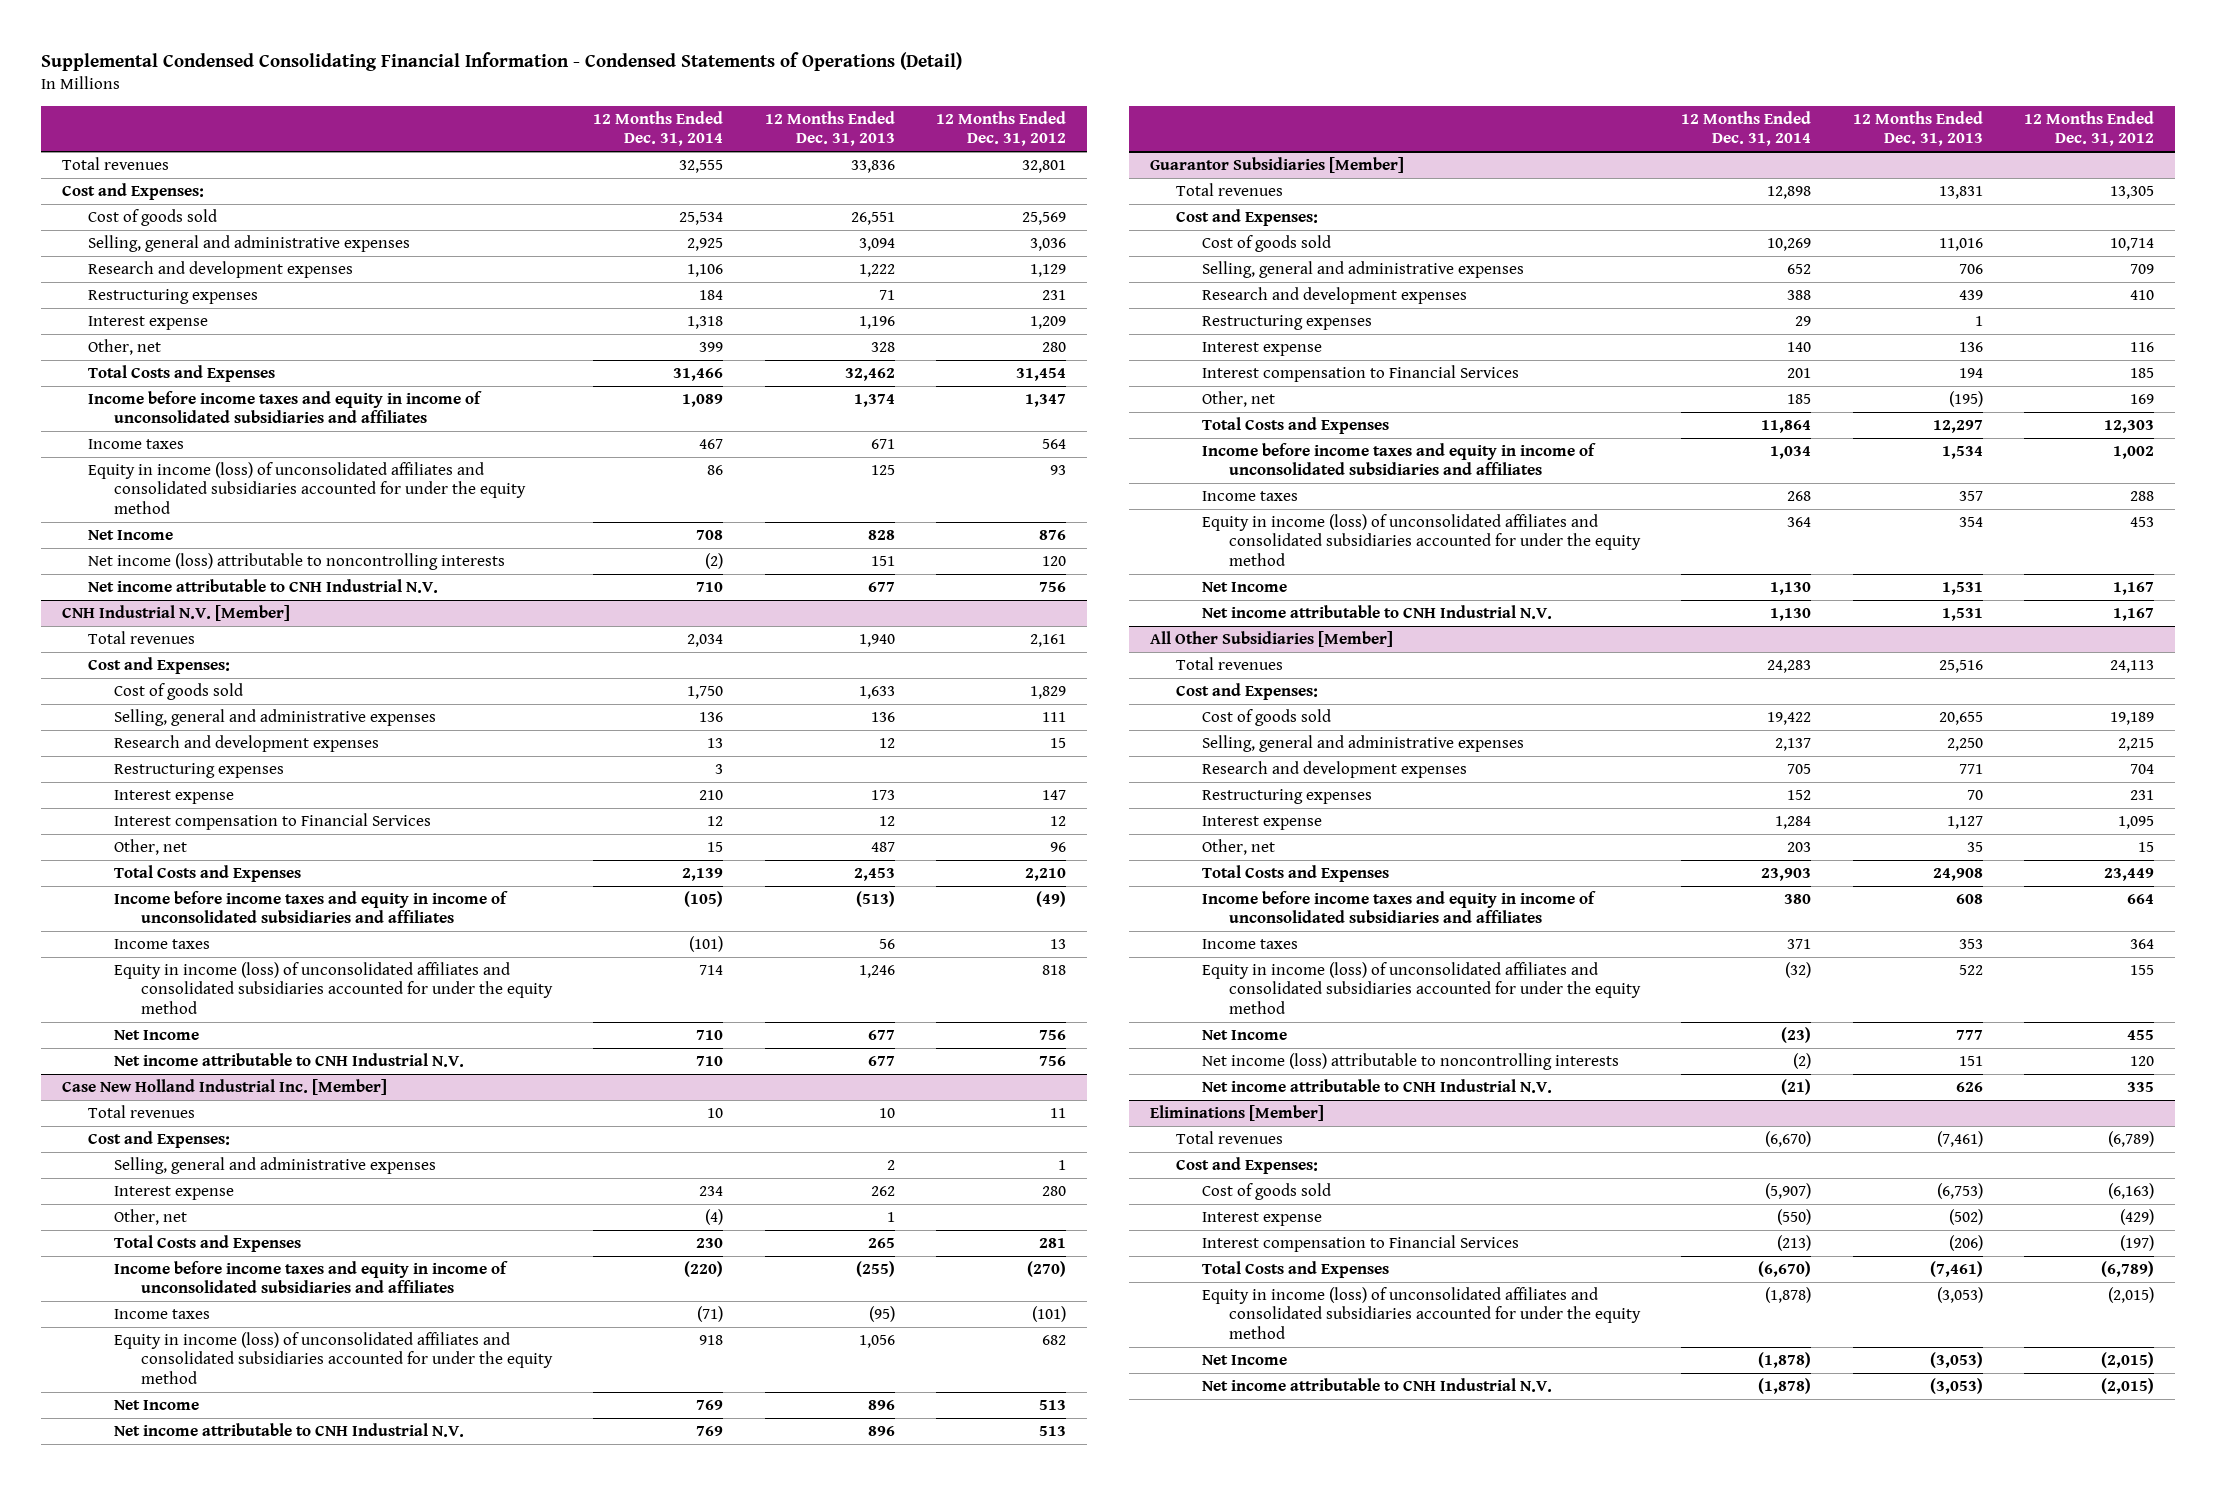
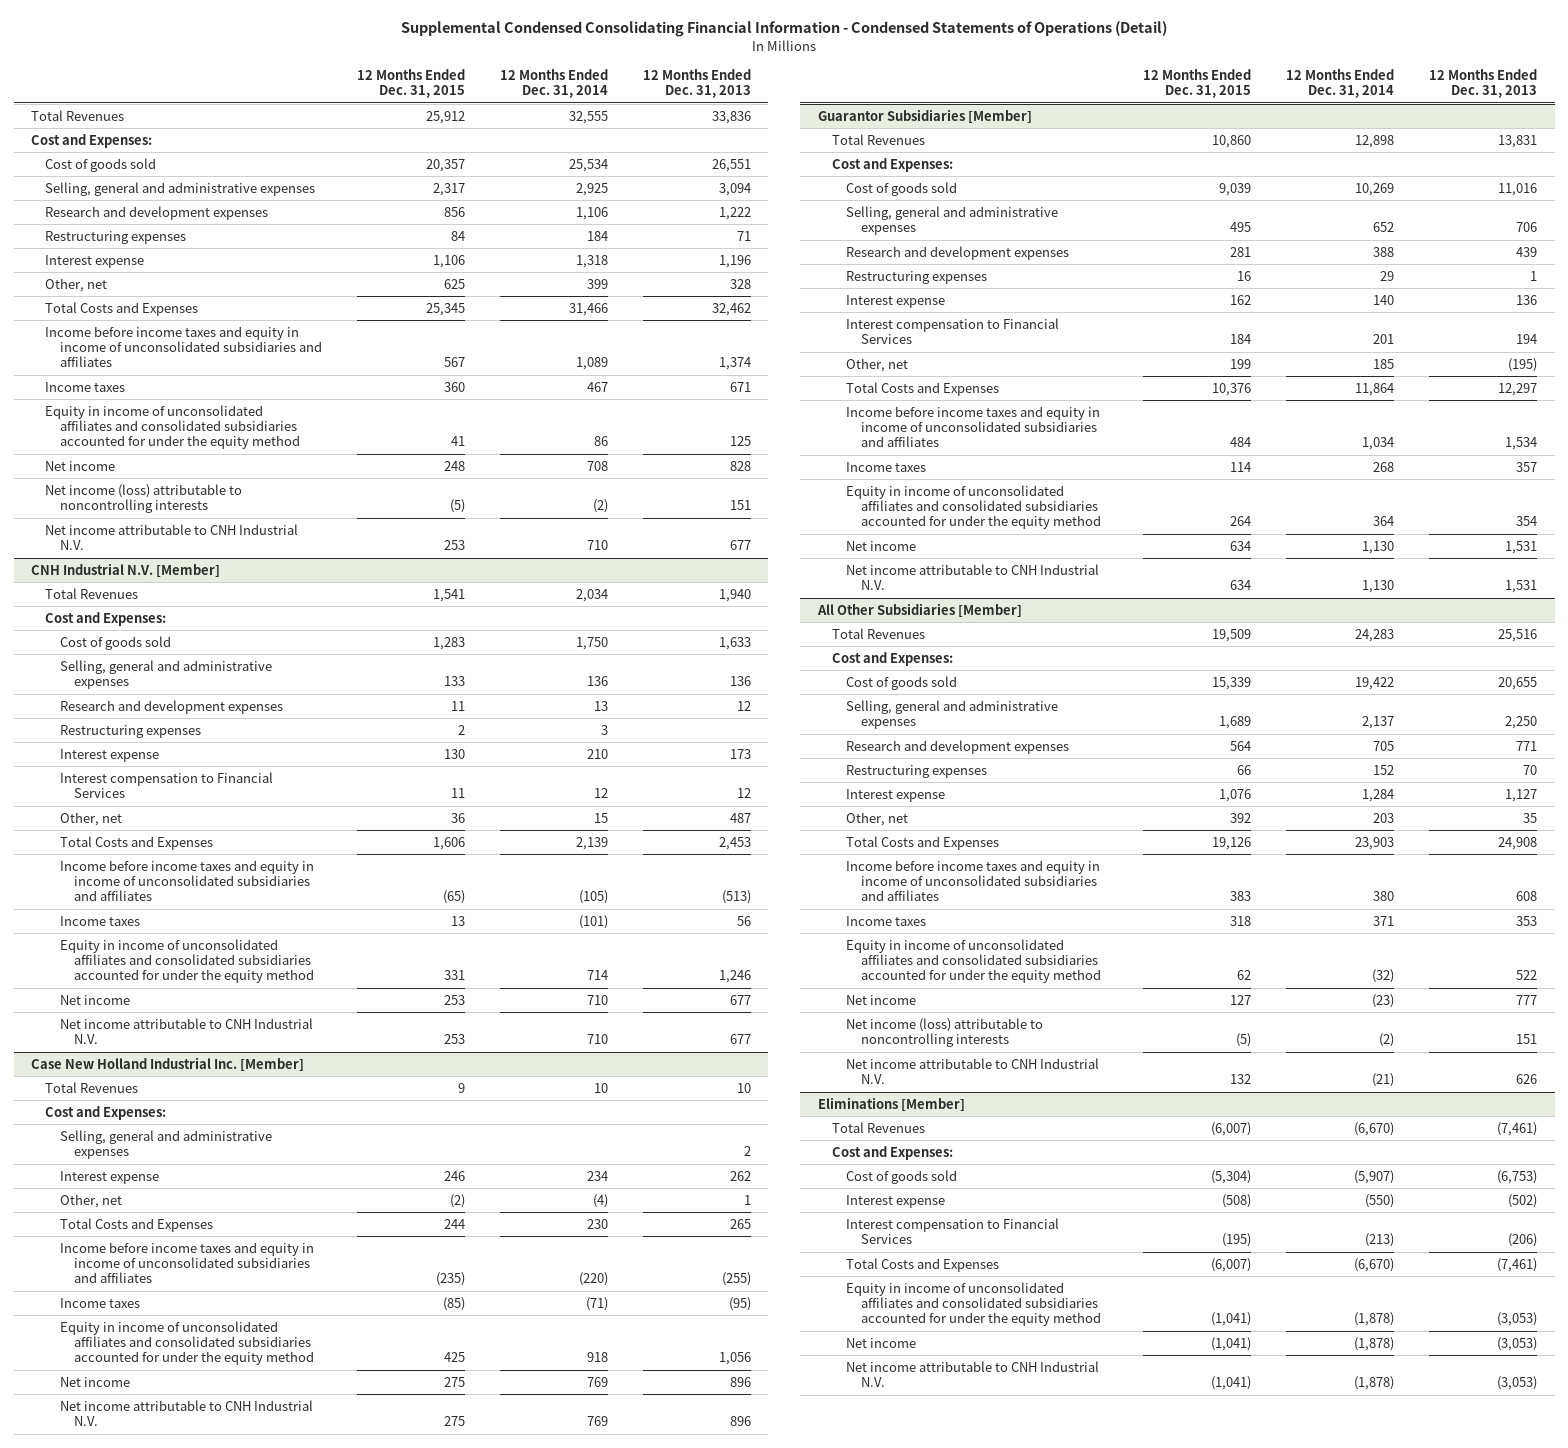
[936,111,1067,147] 12 Months Ended Dec. 31, 2012 -> none
none -> [356,69,465,99] 12 Months Ended Dec. 31, 2015
[61,157,169,171] Total revenues -> [31,109,125,121] Total Revenues
[88,462,527,514] Equity in income (loss) of unconsolidated affiliates and consolidated subsidiaries accounted for under the equity method -> [45,404,300,449] Equity in income of unconsolidated affiliates and consolidated subsidiaries accounted for under the equity method
[88,530,174,541] Net Income -> [45,460,116,471] Net income
[88,631,196,645] Total revenues -> [45,587,139,599] Total Revenues
[114,962,553,1014] Equity in income (loss) of unconsolidated affiliates and consolidated subsidiaries accounted for under the equity method -> [59,938,315,983] Equity in income of unconsolidated affiliates and consolidated subsidiaries accounted for under the equity method
[114,1030,200,1041] Net Income -> [59,994,130,1005] Net income
[88,1105,196,1119] Total revenues -> [45,1081,139,1093] Total Revenues
[114,1332,553,1384] Equity in income (loss) of unconsolidated affiliates and consolidated subsidiaries accounted for under the equity method -> [59,1320,315,1365] Equity in income of unconsolidated affiliates and consolidated subsidiaries accounted for under the equity method
[114,1400,200,1411] Net Income -> [59,1376,130,1387] Net income
[1176,183,1284,197] Total revenues -> [831,133,925,145] Total Revenues
[1202,514,1641,566] Equity in income (loss) of unconsolidated affiliates and consolidated subsidiaries accounted for under the equity method -> [846,484,1101,529] Equity in income of unconsolidated affiliates and consolidated subsidiaries accounted for under the equity method
[1202,582,1288,593] Net Income -> [846,540,917,551] Net income
[1176,657,1284,671] Total revenues -> [831,627,925,639] Total Revenues
[1202,962,1641,1014] Equity in income (loss) of unconsolidated affiliates and consolidated subsidiaries accounted for under the equity method -> [846,938,1101,983] Equity in income of unconsolidated affiliates and consolidated subsidiaries accounted for under the equity method
[1202,1030,1288,1041] Net Income -> [846,994,917,1005] Net income
[1176,1131,1284,1145] Total revenues -> [831,1121,925,1133] Total Revenues
[1202,1287,1641,1339] Equity in income (loss) of unconsolidated affiliates and consolidated subsidiaries accounted for under the equity method -> [846,1281,1101,1326] Equity in income of unconsolidated affiliates and consolidated subsidiaries accounted for under the equity method
[1202,1355,1288,1366] Net Income -> [846,1337,917,1348] Net income

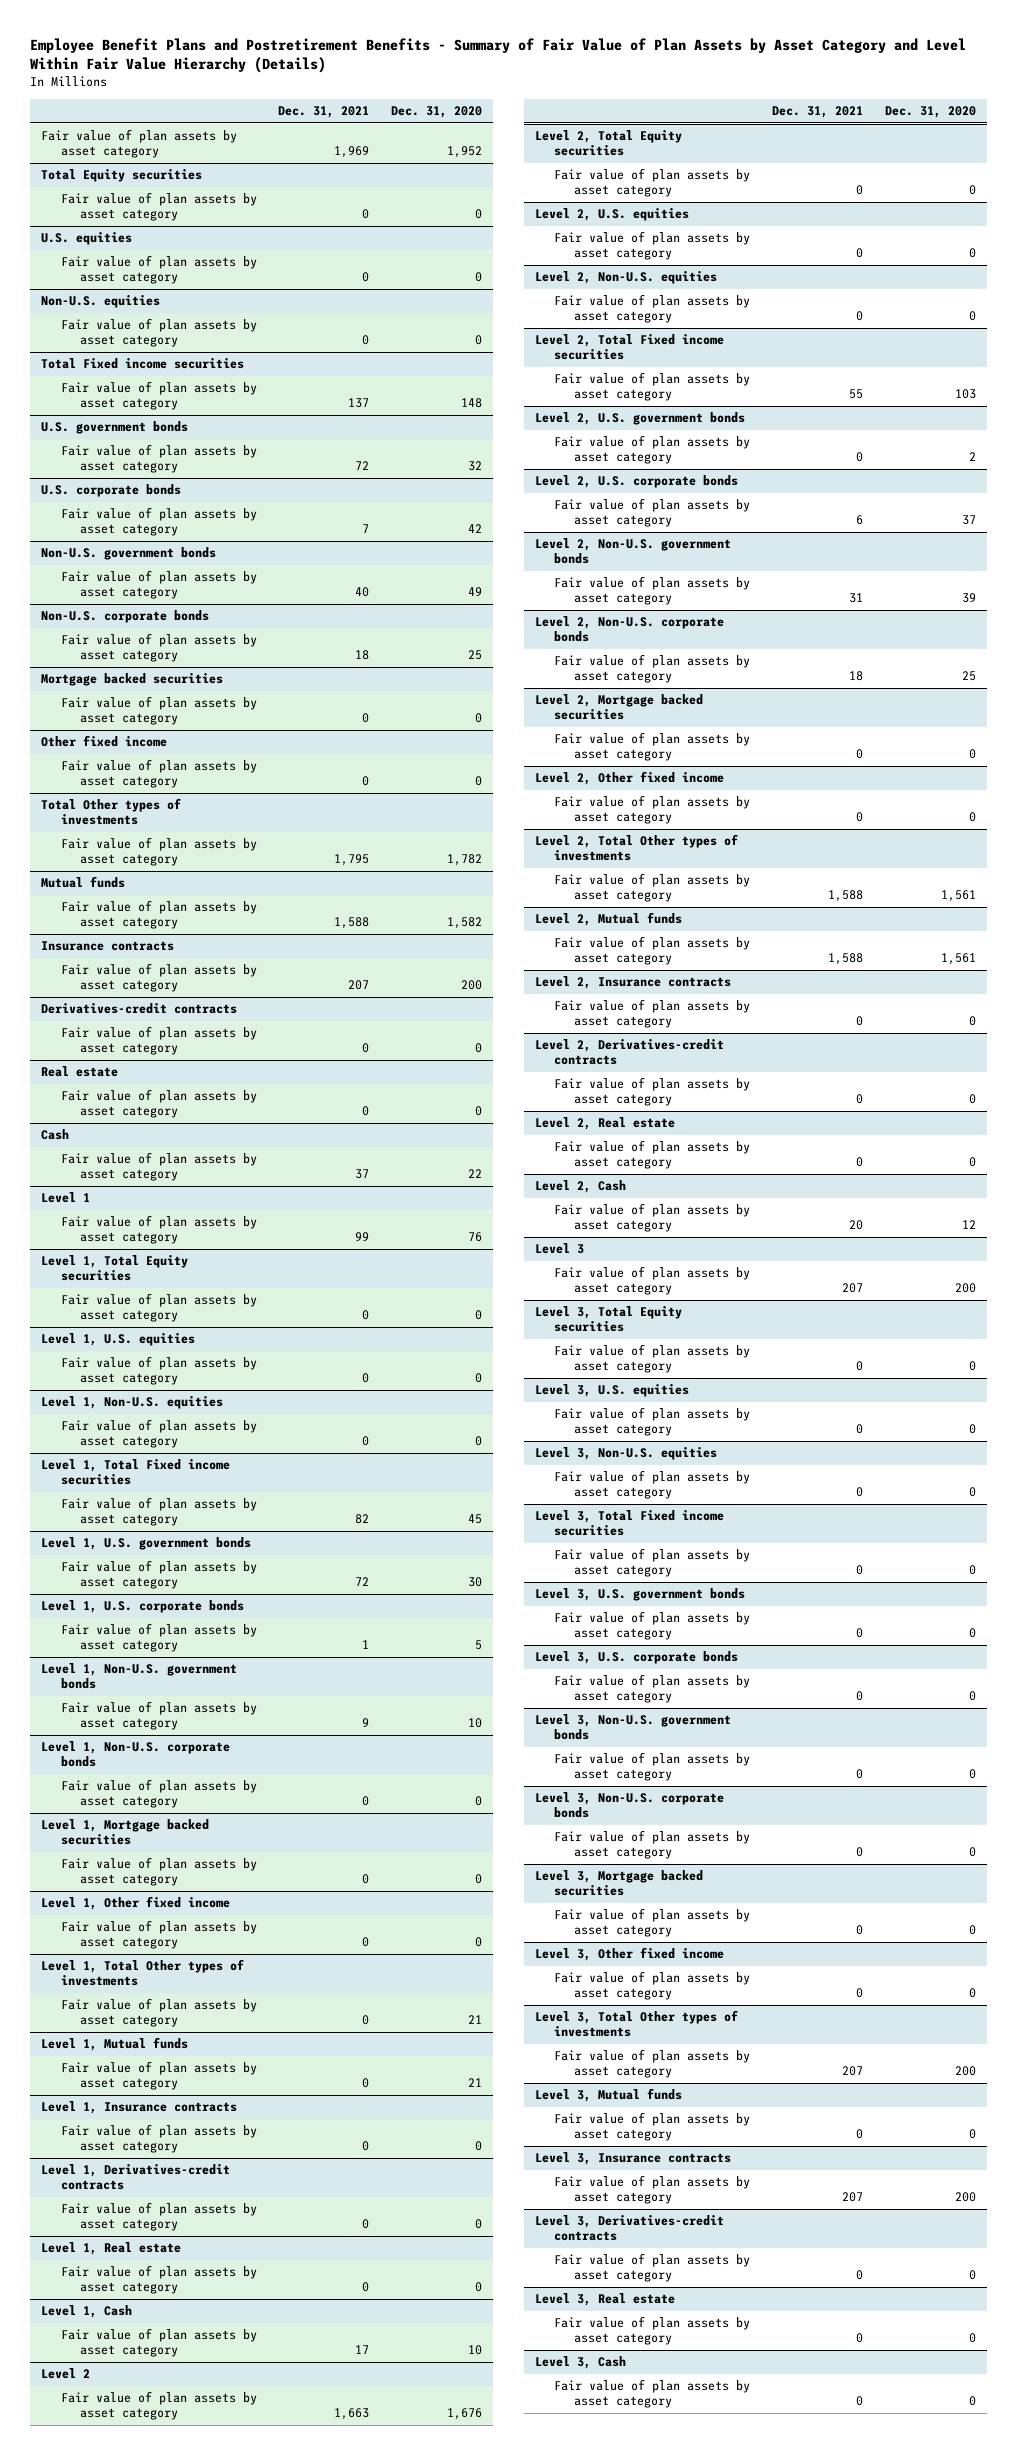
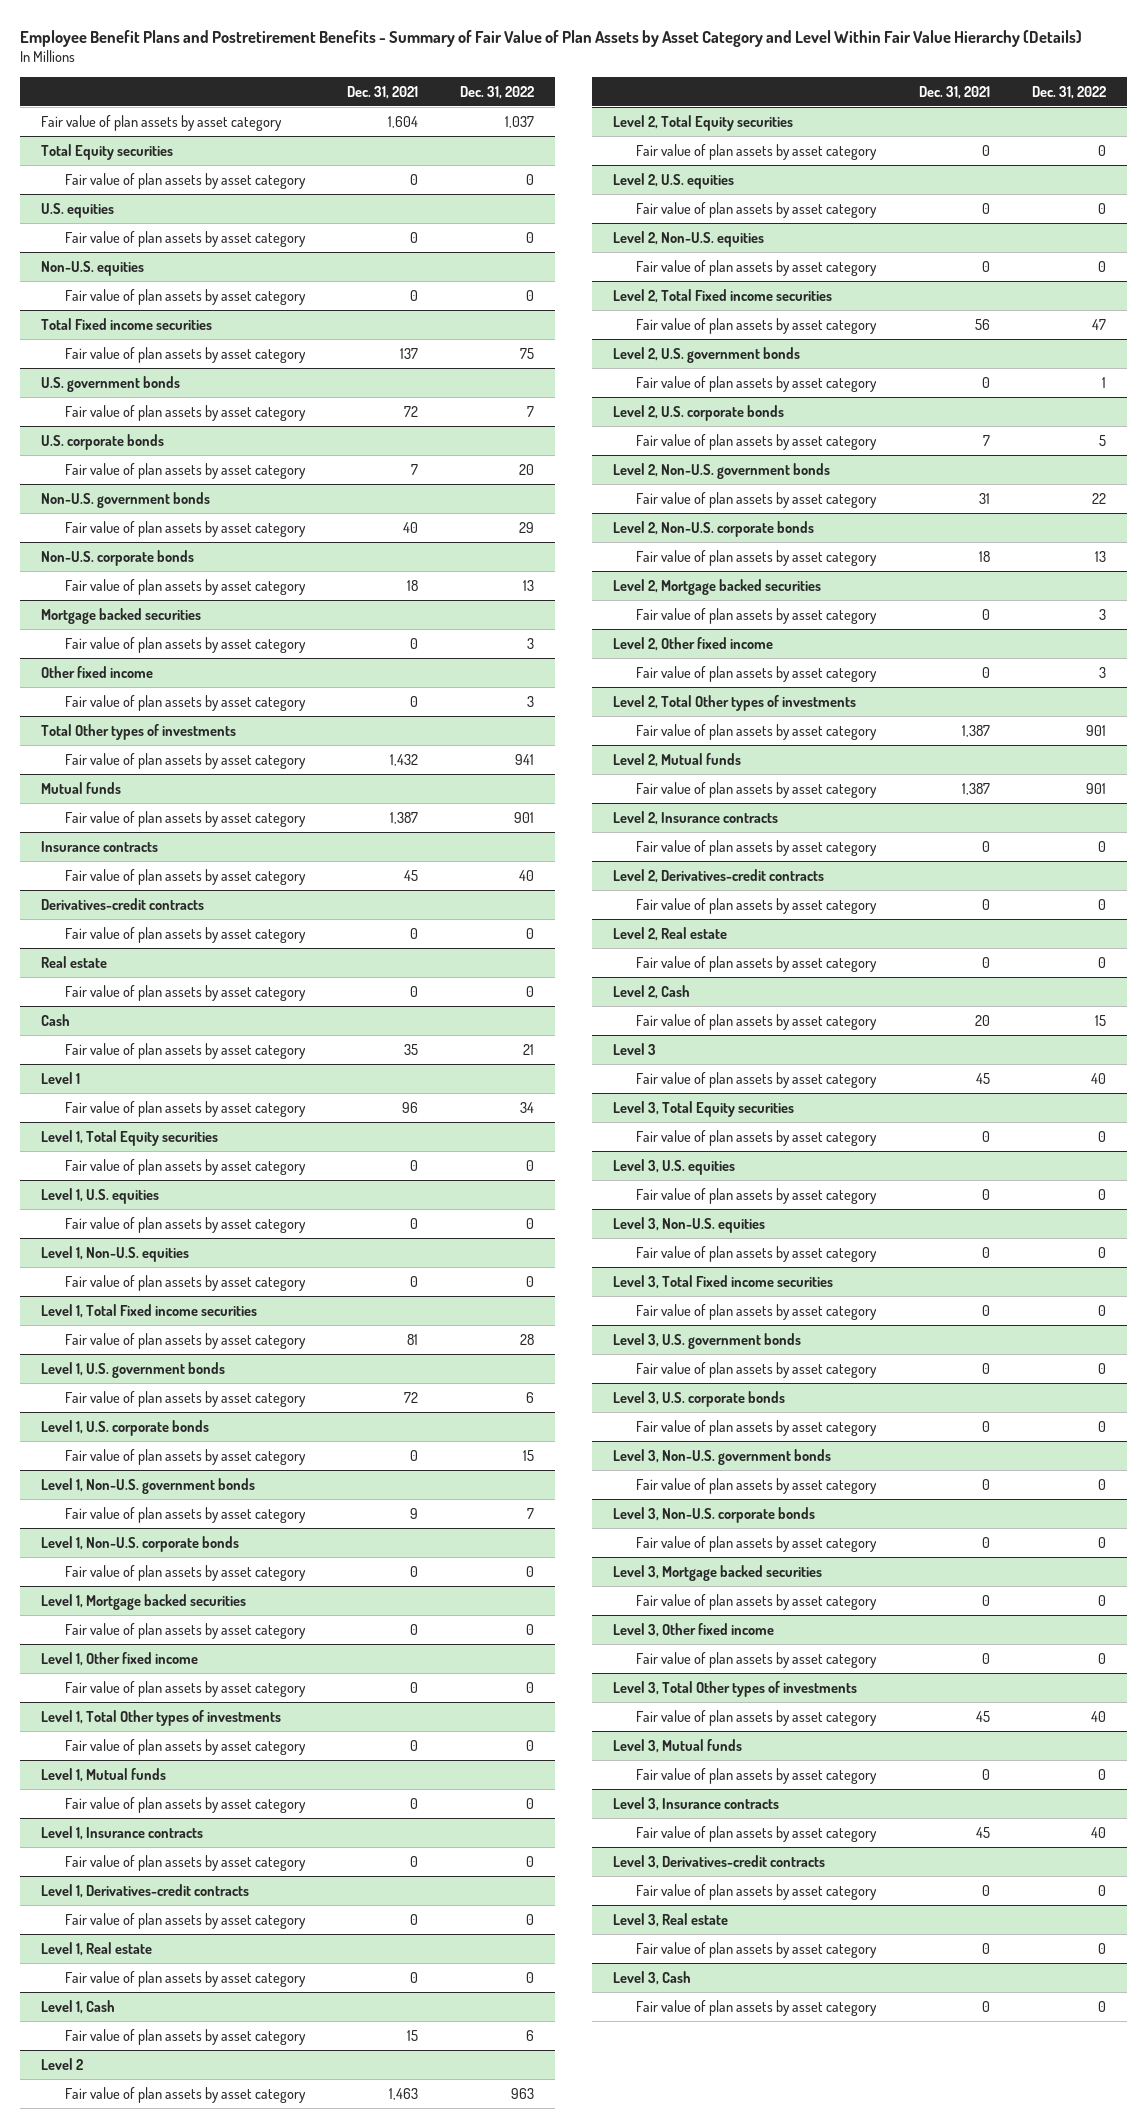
[391,106,483,119] Dec. 31, 2020 -> none
none -> [460,85,535,99] Dec. 31, 2022
[334,146,370,159] 1,969 -> [387,115,418,128] 1,604
[334,854,370,867] 1,795 -> [389,753,418,766] 1,432
[334,917,370,930] 1,588 -> [389,811,418,824] 1,387
[348,980,370,991] 207 -> [403,869,418,881] 45
[355,1169,370,1180] 37 -> [403,1043,418,1055] 35
[355,1232,370,1242] 99 -> [401,1101,418,1113] 96
[355,1514,370,1525] 82 -> [406,1333,418,1345] 81
[362,1640,370,1650] 1 -> [409,1449,418,1461] 0
[355,2345,370,2355] 17 -> [406,2029,418,2041] 15
[334,2408,370,2421] 1,663 -> [388,2087,418,2100] 1,463
[849,389,864,400] 55 -> [974,318,990,330] 56
[856,515,864,526] 6 -> [982,434,990,446] 7
[828,890,864,903] 1,588 -> [961,724,990,737] 1,387
[828,953,864,966] 1,588 -> [961,782,990,795] 1,387
[842,1283,864,1294] 207 -> [975,1072,990,1084] 45
[842,2066,864,2077] 207 -> [975,1710,990,1722] 45
[842,2192,864,2203] 207 -> [975,1826,990,1838] 45

